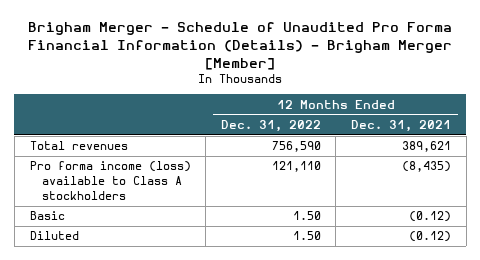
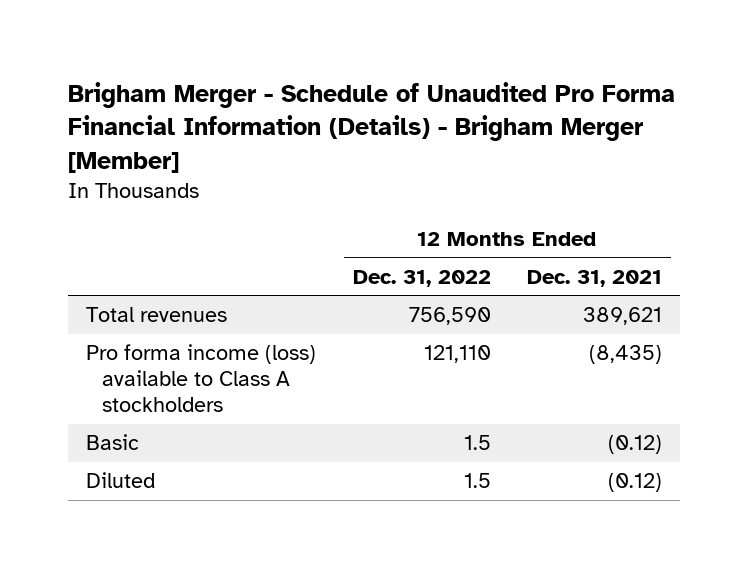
[292,211,321,221] 1.50 -> [463,435,491,451] 1.5
[292,231,321,241] 1.50 -> [463,473,491,489] 1.5

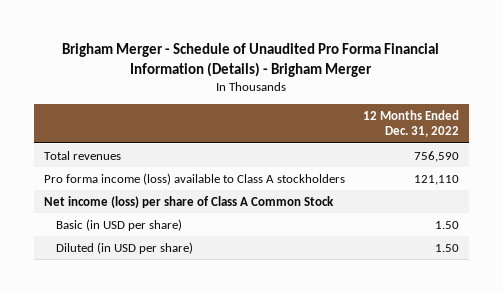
[68,81,676,173] Brigham Merger - Schedule of Unaudited Pro Forma Financial Information (Details) - Brigham Merger [Member] -> [62,43,440,78] Brigham Merger - Schedule of Unaudited Pro Forma Financial Information (Details) - Brigham Merger
[526,269,662,287] Dec. 31, 2021 -> none
none -> [43,195,334,208] Net income (loss) per share of Class A Common Stock
[86,434,140,451] Basic -> [55,218,182,231] Basic (in USD per share)
[463,435,491,451] 1.5 -> [435,220,460,229] 1.50
[86,472,156,489] Diluted -> [55,241,193,254] Diluted (in USD per share)
[463,473,491,489] 1.5 -> [435,243,460,252] 1.50

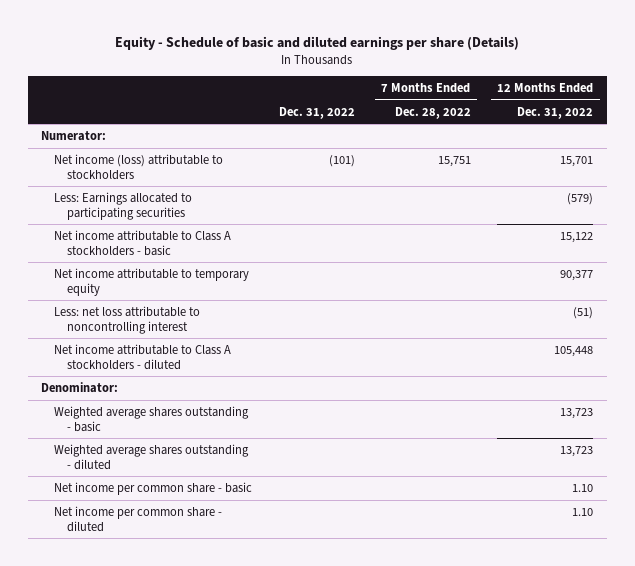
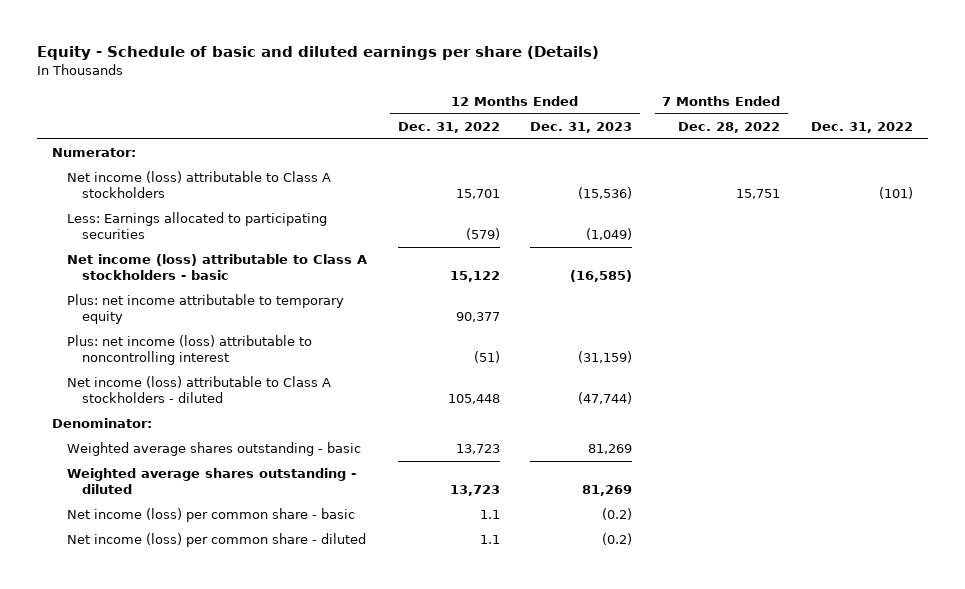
none -> [529,122,632,134] Dec. 31, 2023
[54,153,224,180] Net income (loss) attributable to stockholders -> [67,171,332,199] Net income (loss) attributable to Class A stockholders
[54,229,232,256] Net income attributable to Class A stockholders - basic -> [67,254,368,281] Net income (loss) attributable to Class A stockholders - basic
[54,267,250,296] Net income attributable to temporary equity -> [67,294,345,325] Plus: net income attributable to temporary equity
[54,305,201,334] Less: net loss attributable to noncontrolling interest -> [67,335,313,366] Plus: net income (loss) attributable to noncontrolling interest
[54,343,232,370] Net income attributable to Class A stockholders - diluted -> [67,376,332,404] Net income (loss) attributable to Class A stockholders - diluted
[54,481,253,495] Net income per common share - basic -> [67,508,356,523] Net income (loss) per common share - basic
[572,483,594,492] 1.10 -> [479,510,500,520] 1.1
[54,505,223,532] Net income per common share - diluted -> [67,533,367,548] Net income (loss) per common share - diluted
[572,507,594,516] 1.10 -> [479,535,500,545] 1.1

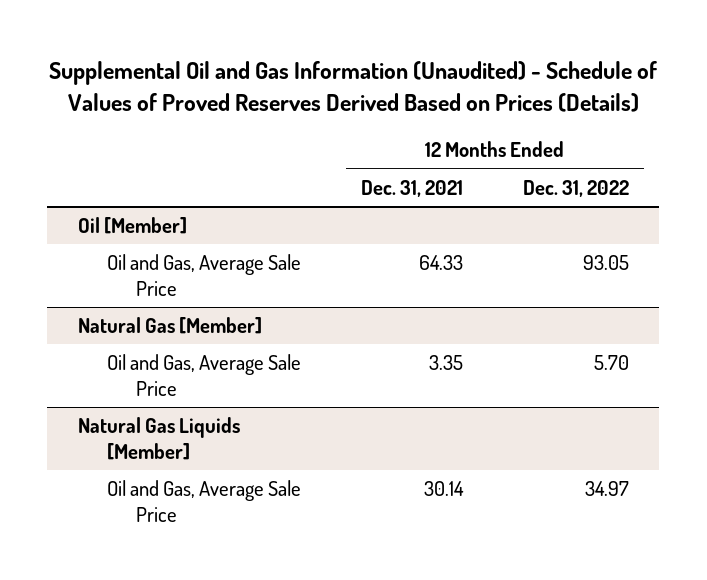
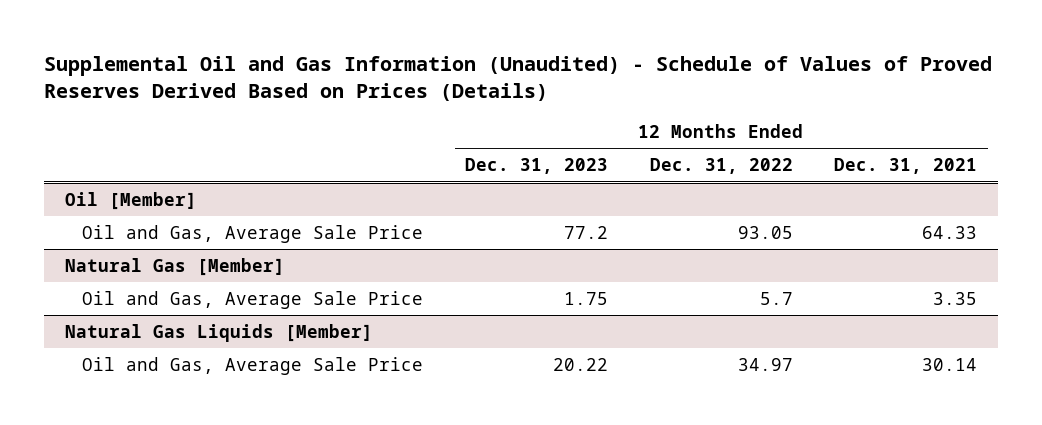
none -> [465,158,609,175] Dec. 31, 2023
[594,355,630,371] 5.70 -> [759,291,793,305] 5.7

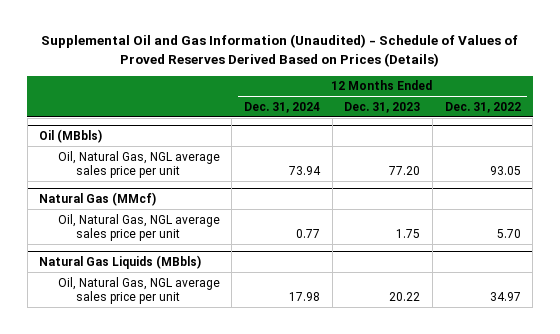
[834,158,978,175] Dec. 31, 2021 -> none
none -> [244,101,321,113] Dec. 31, 2024
[64,191,197,210] Oil [Member] -> [39,128,103,143] Oil (MBbls)
[82,224,424,243] Oil and Gas, Average Sale Price -> [57,150,220,179] Oil, Natural Gas, NGL average sales price per unit
[564,225,609,239] 77.2 -> [389,166,421,176] 77.20
[64,257,285,276] Natural Gas [Member] -> [39,191,157,206] Natural Gas (MMcf)
[82,290,424,309] Oil and Gas, Average Sale Price -> [57,213,220,242] Oil, Natural Gas, NGL average sales price per unit
[759,291,793,305] 5.7 -> [496,229,521,239] 5.70
[64,323,373,342] Natural Gas Liquids [Member] -> [39,254,202,269] Natural Gas Liquids (MBbls)
[82,356,424,375] Oil and Gas, Average Sale Price -> [57,276,220,305] Oil, Natural Gas, NGL average sales price per unit

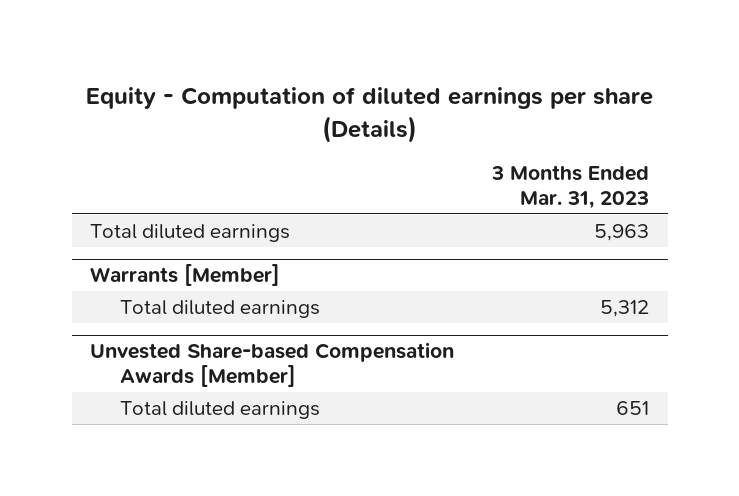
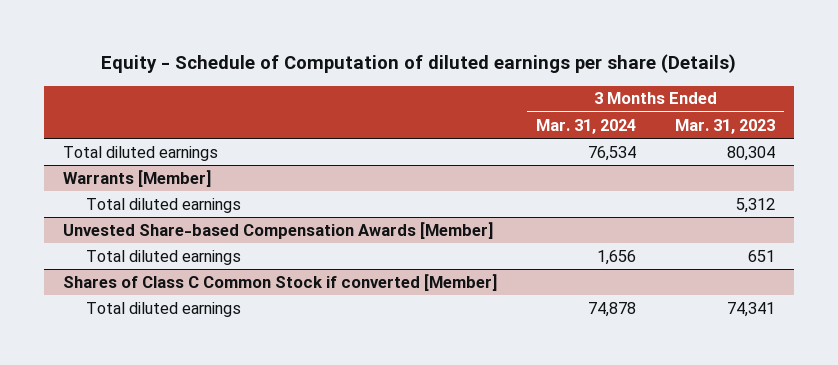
[85,87,653,143] Equity - Computation of diluted earnings per share (Details) -> [100,54,736,74] Equity - Schedule of Computation of diluted earnings per share (Details)
none -> [536,118,637,134] Mar. 31, 2024
[593,223,649,241] 5,963 -> [726,145,775,161] 80,304
none -> [63,273,499,291] Shares of Class C Common Stock if converted [Member]
none -> [86,301,242,317] Total diluted earnings

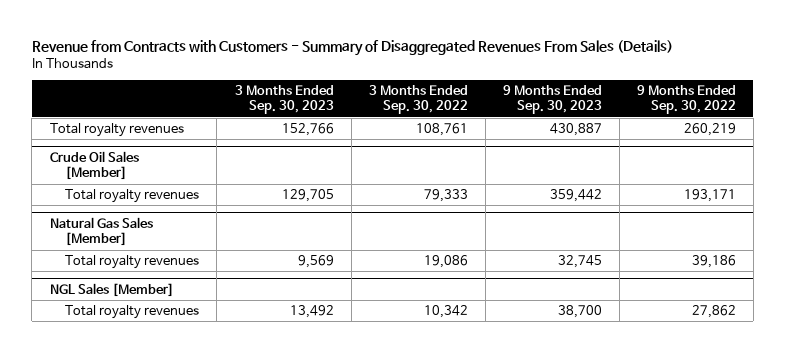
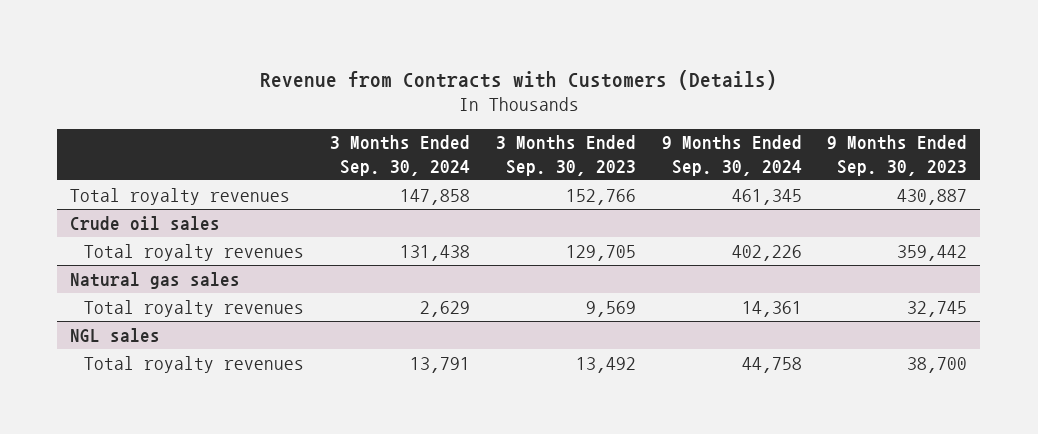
[31,39,673,56] Revenue from Contracts with Customers - Summary of Disaggregated Revenues From Sales (Details) -> [259,69,777,90] Revenue from Contracts with Customers (Details)
[368,84,468,115] 3 Months Ended Sep. 30, 2022 -> none
[636,84,736,115] 9 Months Ended Sep. 30, 2022 -> none
none -> [329,135,470,176] 3 Months Ended Sep. 30, 2024
none -> [661,135,802,176] 9 Months Ended Sep. 30, 2024
[49,150,139,181] Crude Oil Sales [Member] -> [70,215,221,230] Crude oil sales
[49,216,153,247] Natural Gas Sales [Member] -> [70,271,241,289] Natural gas sales
[49,282,174,297] NGL Sales [Member] -> [70,327,161,342] NGL sales

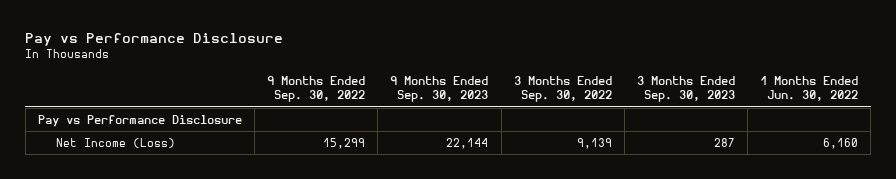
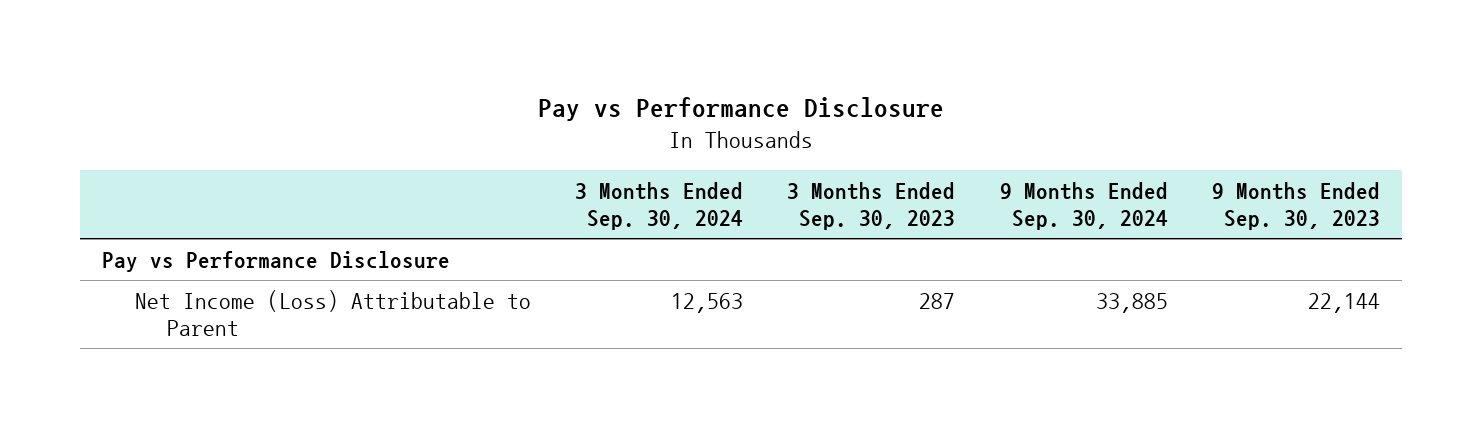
[267,76,366,103] 9 Months Ended Sep. 30, 2022 -> none
[513,76,612,103] 3 Months Ended Sep. 30, 2022 -> none
[760,76,859,102] 1 Months Ended Jun. 30, 2022 -> none
none -> [574,182,743,230] 3 Months Ended Sep. 30, 2024
none -> [999,182,1168,230] 9 Months Ended Sep. 30, 2024
[55,137,175,148] Net Income (Loss) -> [134,290,531,336] Net Income (Loss) Attributable to Parent

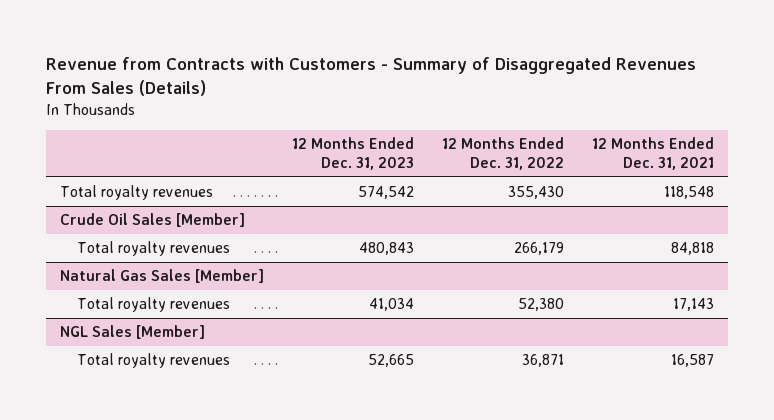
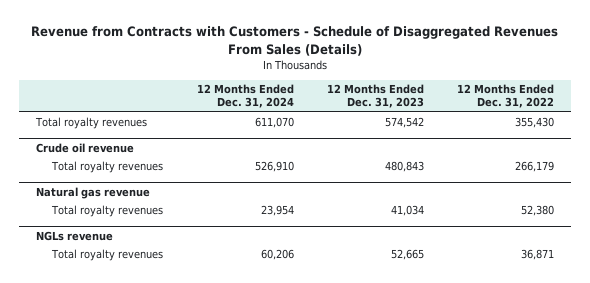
[46,57,697,96] Revenue from Contracts with Customers - Summary of Disaggregated Revenues From Sales (Details) -> [30,26,558,56] Revenue from Contracts with Customers - Schedule of Disaggregated Revenues From Sales (Details)
[592,137,715,171] 12 Months Ended Dec. 31, 2021 -> none
none -> [196,84,294,109] 12 Months Ended Dec. 31, 2024
[60,213,246,228] Crude Oil Sales [Member] -> [35,143,134,154] Crude oil revenue
[60,269,265,284] Natural Gas Sales [Member] -> [35,187,150,200] Natural gas revenue
[60,325,206,340] NGL Sales [Member] -> [35,231,113,242] NGLs revenue

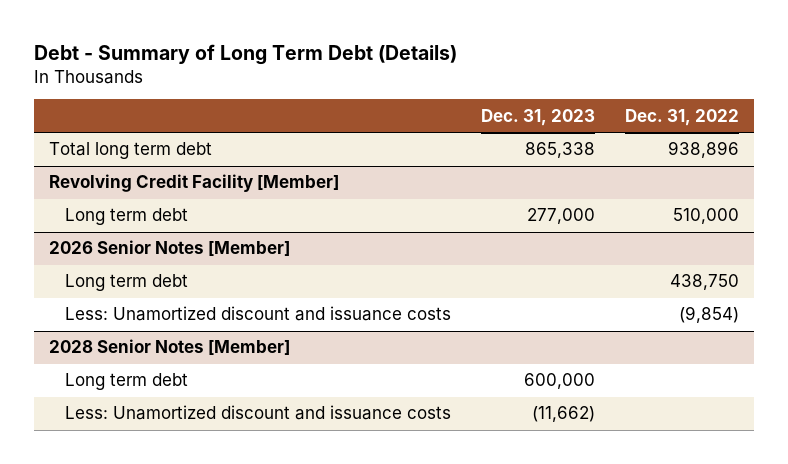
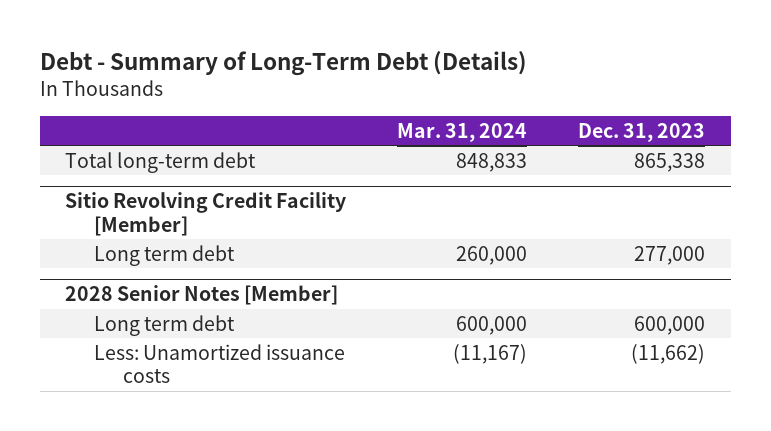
[33,43,457,65] Debt - Summary of Long Term Debt (Details) -> [39,51,527,77] Debt - Summary of Long-Term Debt (Details)
[625,108,740,126] Dec. 31, 2022 -> none
none -> [397,122,528,142] Mar. 31, 2024
[48,142,212,160] Total long term debt -> [65,151,257,173] Total long-term debt
[48,174,339,193] Revolving Credit Facility [Member] -> [65,192,347,236] Sitio Revolving Credit Facility [Member]
[48,240,290,257] 2026 Senior Notes [Member] -> none
[64,274,188,292] Long term debt -> none
[64,306,451,322] Less: Unamortized discount and issuance costs -> none
[64,405,451,421] Less: Unamortized discount and issuance costs -> [94,343,346,384] Less: Unamortized issuance costs

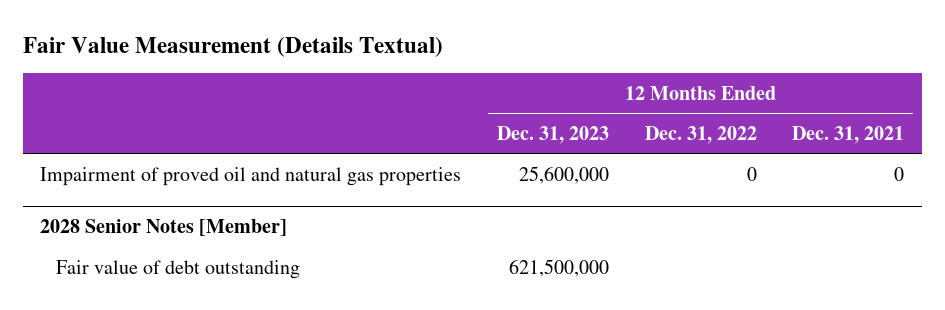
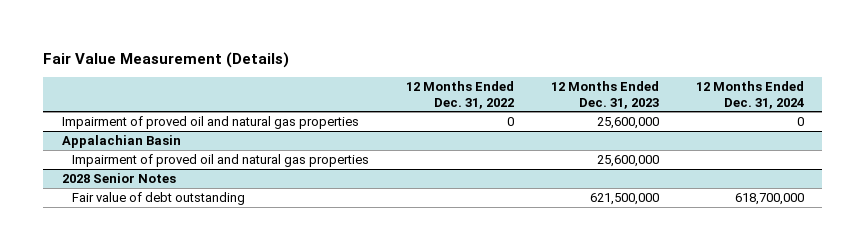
[22,37,443,58] Fair Value Measurement (Details Textual) -> [43,51,290,68] Fair Value Measurement (Details)
[792,125,905,144] Dec. 31, 2021 -> none
none -> [695,80,804,109] 12 Months Ended Dec. 31, 2024
none -> [61,135,181,149] Appalachian Basin
none -> [71,154,369,168] Impairment of proved oil and natural gas properties
[40,219,288,237] 2028 Senior Notes [Member] -> [61,173,176,184] 2028 Senior Notes

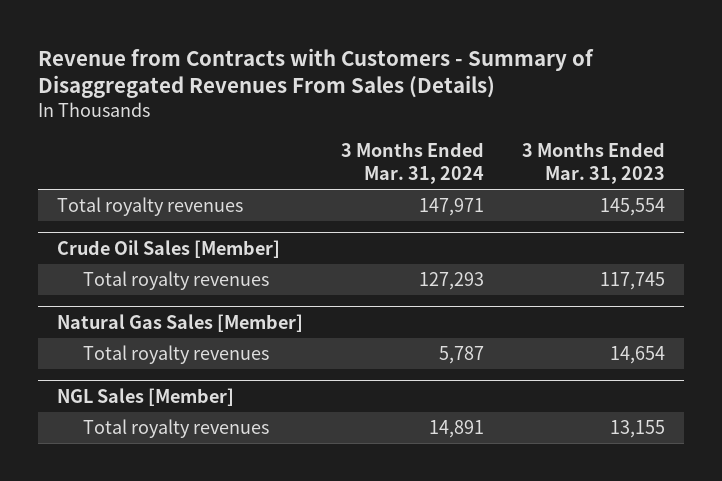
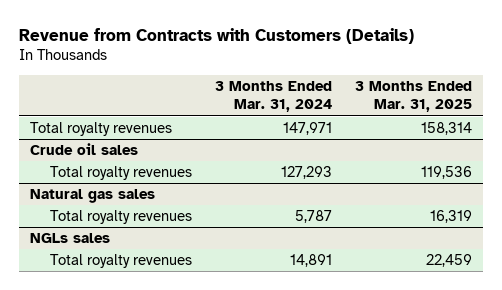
[37,47,594,99] Revenue from Contracts with Customers - Summary of Disaggregated Revenues From Sales (Details) -> [18,28,414,45] Revenue from Contracts with Customers (Details)
[521,142,665,185] 3 Months Ended Mar. 31, 2023 -> none
none -> [354,80,472,113] 3 Months Ended Mar. 31, 2025
[56,239,280,258] Crude Oil Sales [Member] -> [30,143,139,156] Crude oil sales
[56,313,303,332] Natural Gas Sales [Member] -> [30,189,156,204] Natural gas sales
[56,387,234,406] NGL Sales [Member] -> [30,233,111,244] NGLs sales

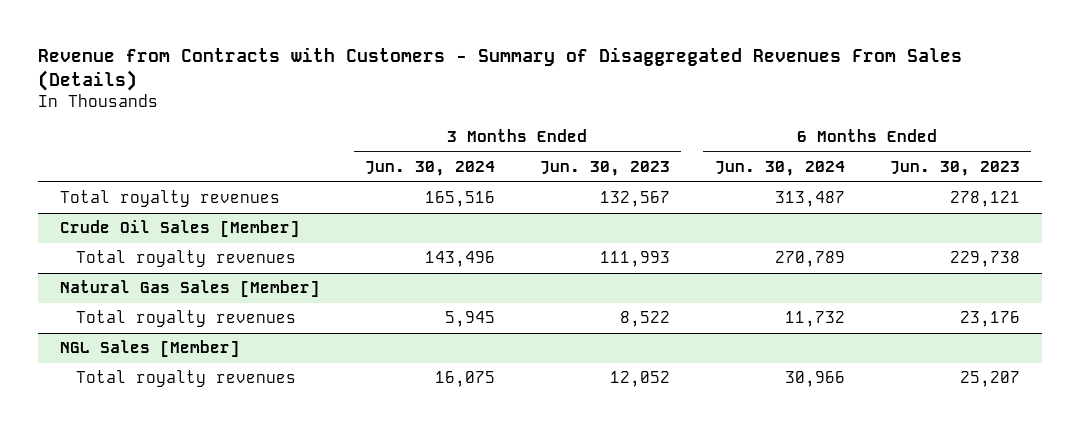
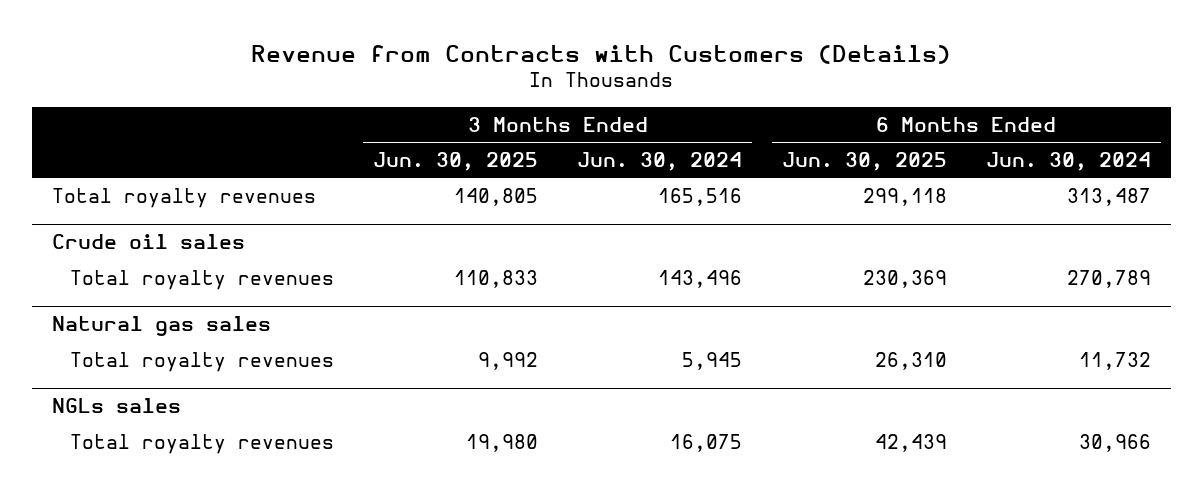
[37,46,962,91] Revenue from Contracts with Customers - Summary of Disaggregated Revenues From Sales (Details) -> [251,44,952,64] Revenue from Contracts with Customers (Details)
[539,161,670,177] Jun. 30, 2023 -> none
[889,161,1020,177] Jun. 30, 2023 -> none
none -> [373,152,539,172] Jun. 30, 2025
none -> [781,152,947,172] Jun. 30, 2025
[59,220,300,238] Crude Oil Sales [Member] -> [51,234,245,250] Crude oil sales
[59,280,320,298] Natural Gas Sales [Member] -> [51,316,271,337] Natural gas sales
[59,340,240,358] NGL Sales [Member] -> [51,398,181,414] NGLs sales

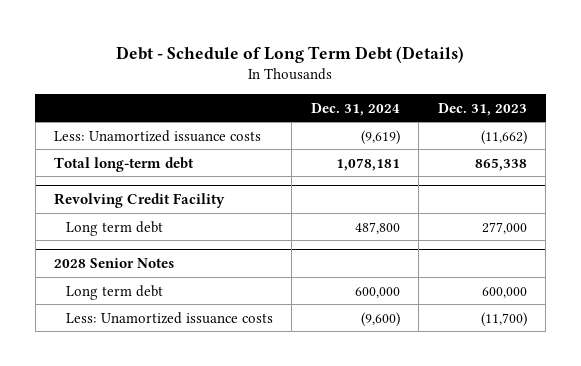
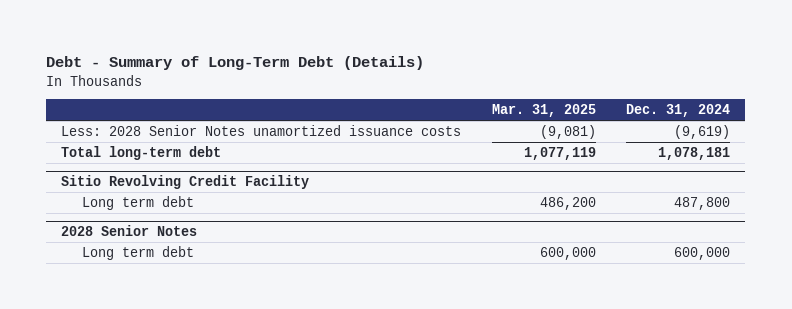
[116,45,465,63] Debt - Schedule of Long Term Debt (Details) -> [46,56,425,71] Debt - Summary of Long-Term Debt (Details)
[437,102,527,116] Dec. 31, 2023 -> none
none -> [491,104,596,118] Mar. 31, 2025
[54,129,262,142] Less: Unamortized issuance costs -> [61,124,462,136] Less: 2028 Senior Notes unamortized issuance costs
[54,193,226,209] Revolving Credit Facility -> [61,175,310,190] Sitio Revolving Credit Facility
[65,311,273,324] Less: Unamortized issuance costs -> none

